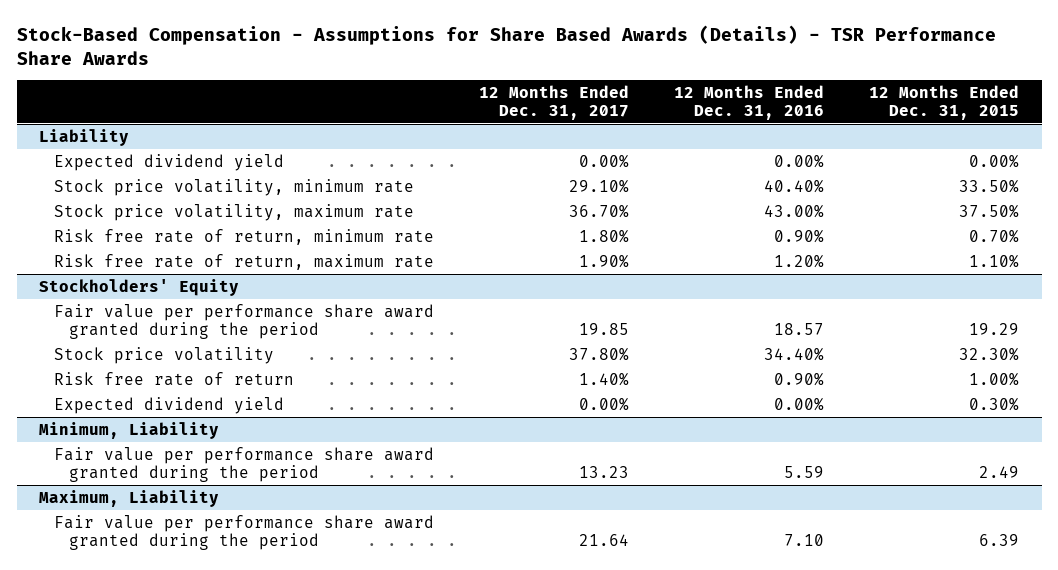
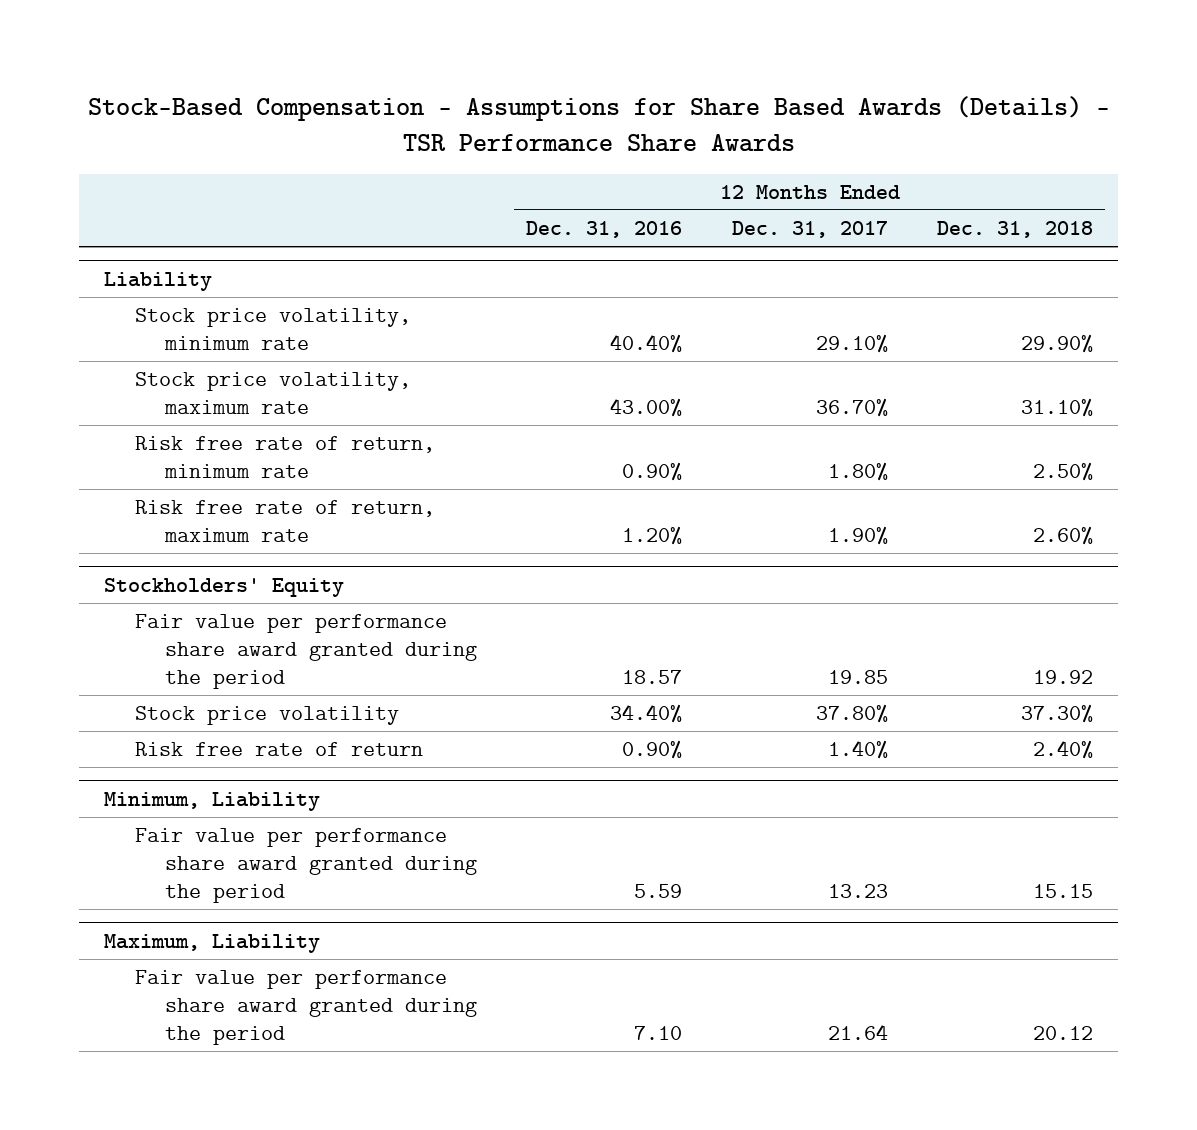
[869,84,1020,120] 12 Months Ended Dec. 31, 2015 -> none
none -> [936,221,1093,239] Dec. 31, 2018
[54,154,285,172] Expected dividend yield -> none
[54,397,285,415] Expected dividend yield -> none

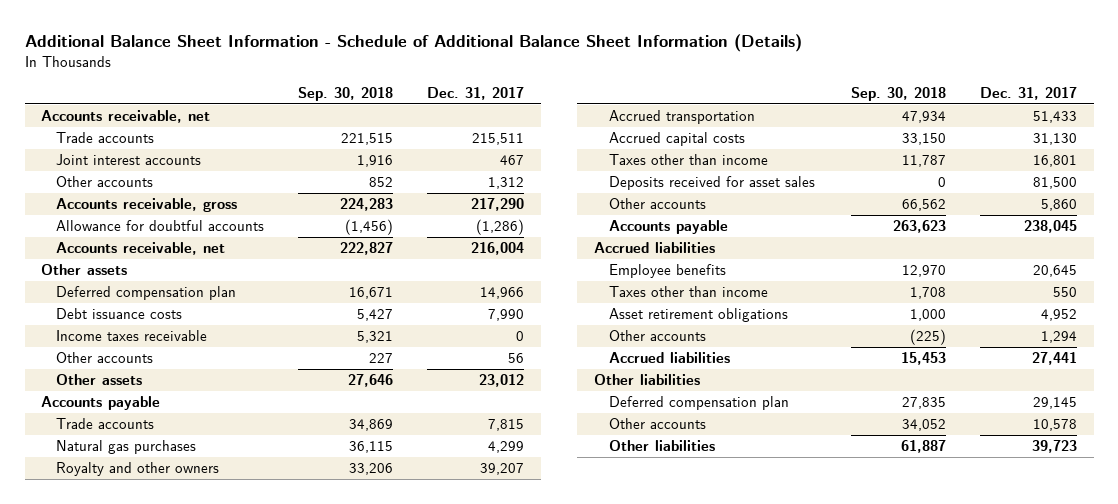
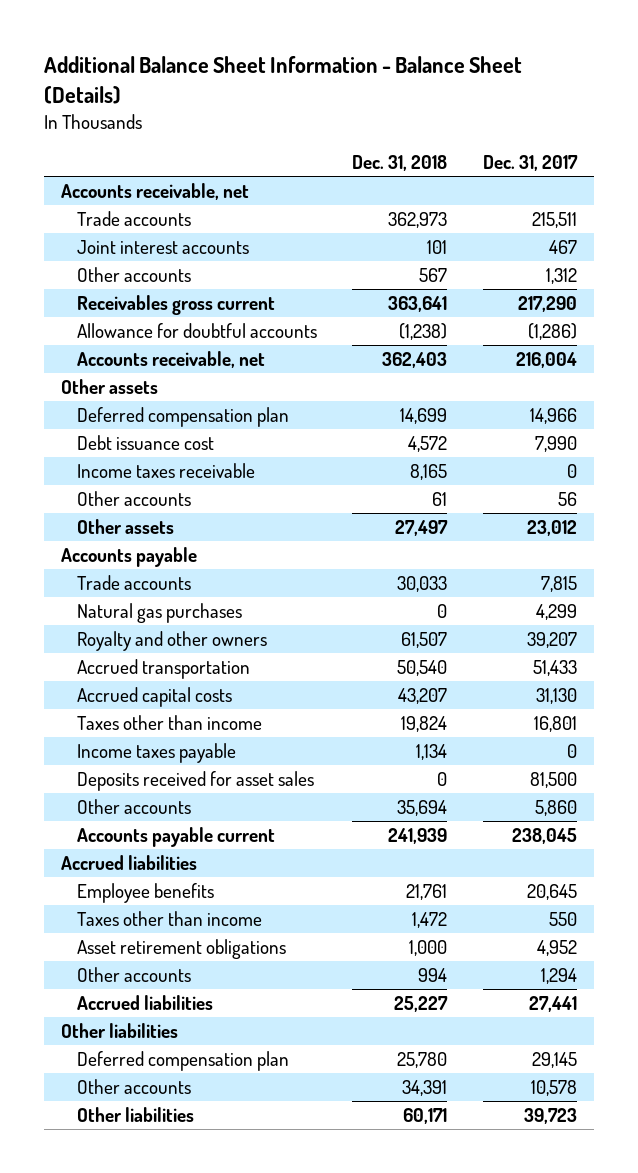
[24,34,802,53] Additional Balance Sheet Information - Schedule of Additional Balance Sheet Information (Details) -> [43,56,522,105] Additional Balance Sheet Information - Balance Sheet (Details)
[298,86,394,101] Sep. 30, 2018 -> none
none -> [352,155,448,172] Dec. 31, 2018
[56,198,238,213] Accounts receivable, gross -> [77,295,276,316] Receivables gross current
[56,308,183,320] Debt issuance costs -> [77,435,215,451] Debt issuance cost
none -> [77,743,237,764] Income taxes payable
[608,220,728,235] Accounts payable -> [77,827,276,848] Accounts payable current

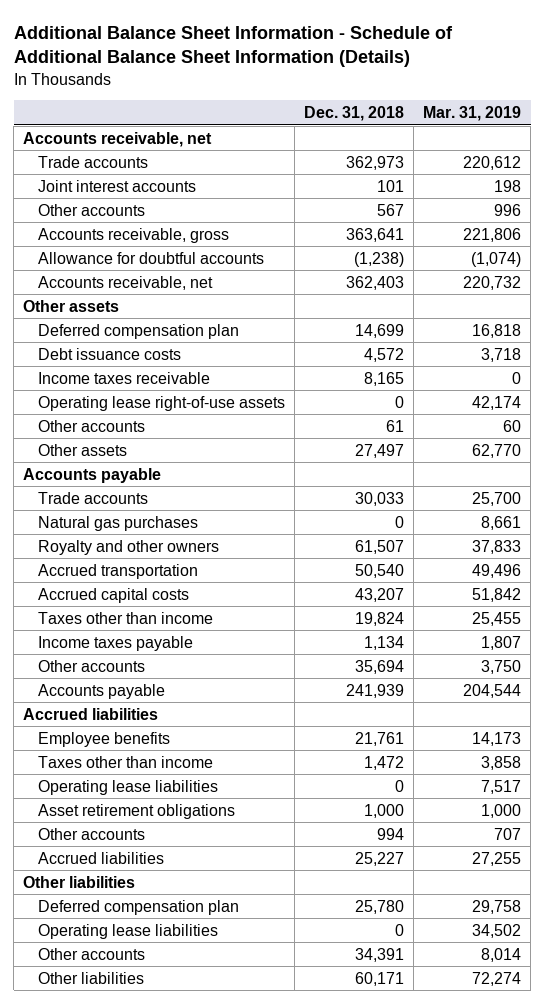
[43,56,522,105] Additional Balance Sheet Information - Balance Sheet (Details) -> [13,25,453,68] Additional Balance Sheet Information - Schedule of Additional Balance Sheet Information (Details)
[482,155,578,172] Dec. 31, 2017 -> none
none -> [423,106,522,122] Mar. 31, 2019
[77,295,276,316] Receivables gross current -> [38,227,230,243] Accounts receivable, gross
[77,435,215,451] Debt issuance cost -> [38,347,182,360] Debt issuance costs
none -> [38,395,286,411] Operating lease right-of-use assets
[77,771,315,792] Deposits received for asset sales -> none
[77,827,276,848] Accounts payable current -> [38,683,166,699] Accounts payable
none -> [38,779,219,795] Operating lease liabilities
none -> [38,923,219,939] Operating lease liabilities

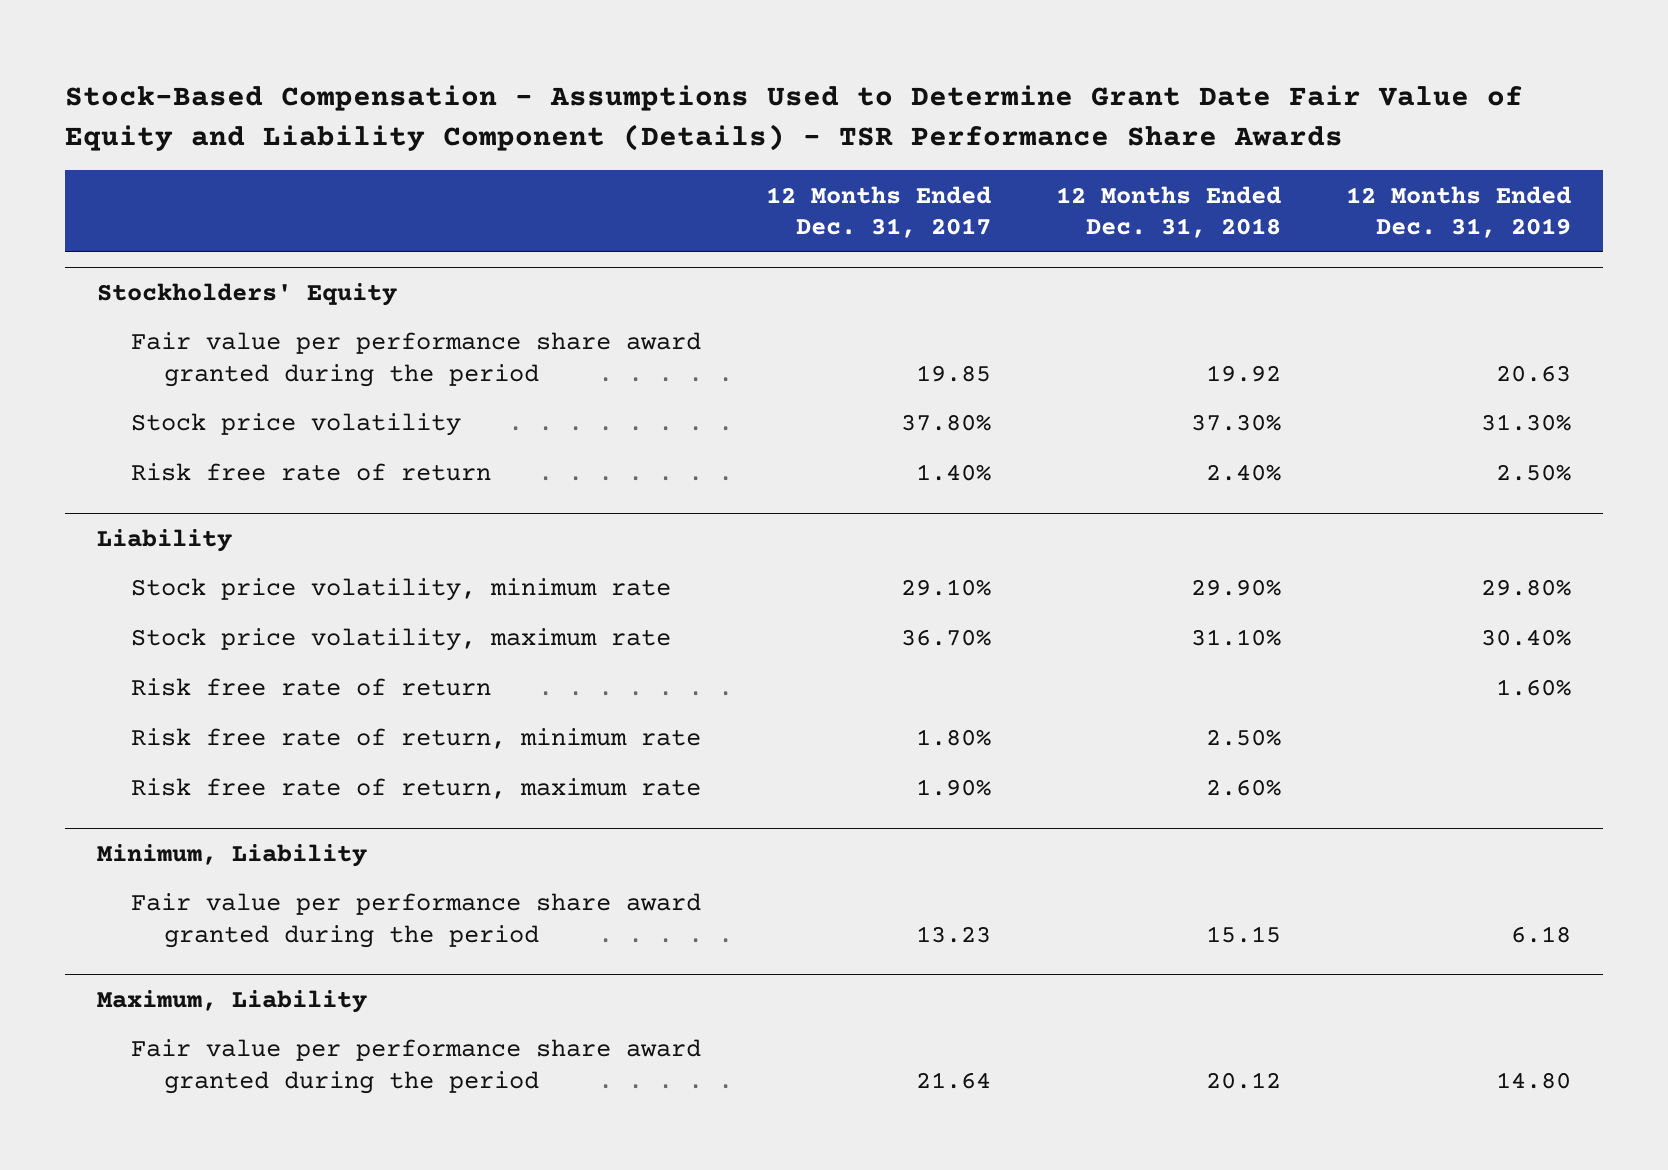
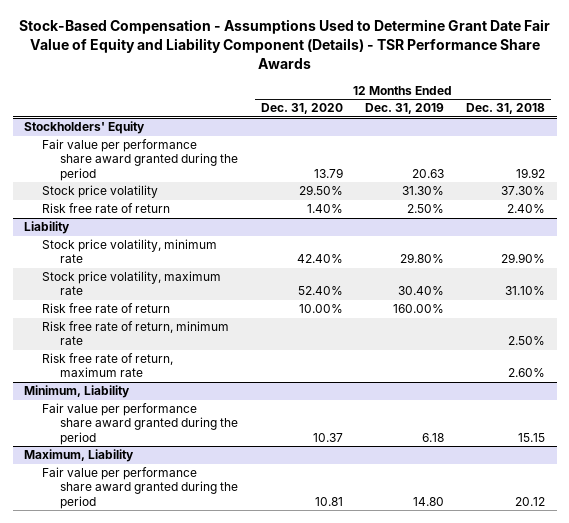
[765,185,991,239] 12 Months Ended Dec. 31, 2017 -> none
none -> [260,103,343,115] Dec. 31, 2020
[1495,679,1571,697] 1.60% -> [393,304,445,314] 160.00%

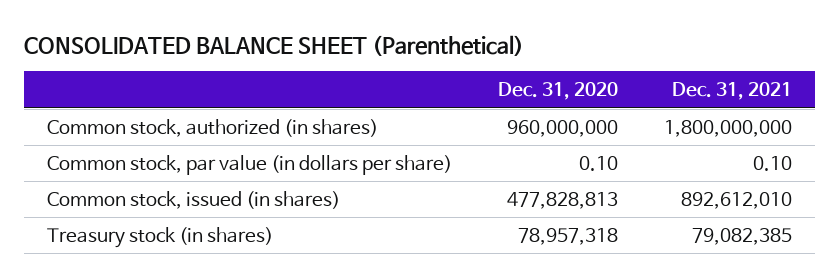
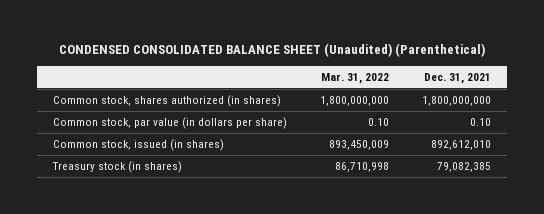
[24,34,525,56] CONSOLIDATED BALANCE SHEET (Parenthetical) -> [58,43,485,58] CONDENSED CONSOLIDATED BALANCE SHEET (Unaudited) (Parenthetical)
[497,82,618,101] Dec. 31, 2020 -> none
none -> [320,72,389,84] Mar. 31, 2022
[47,118,379,137] Common stock, authorized (in shares) -> [53,94,282,107] Common stock, shares authorized (in shares)

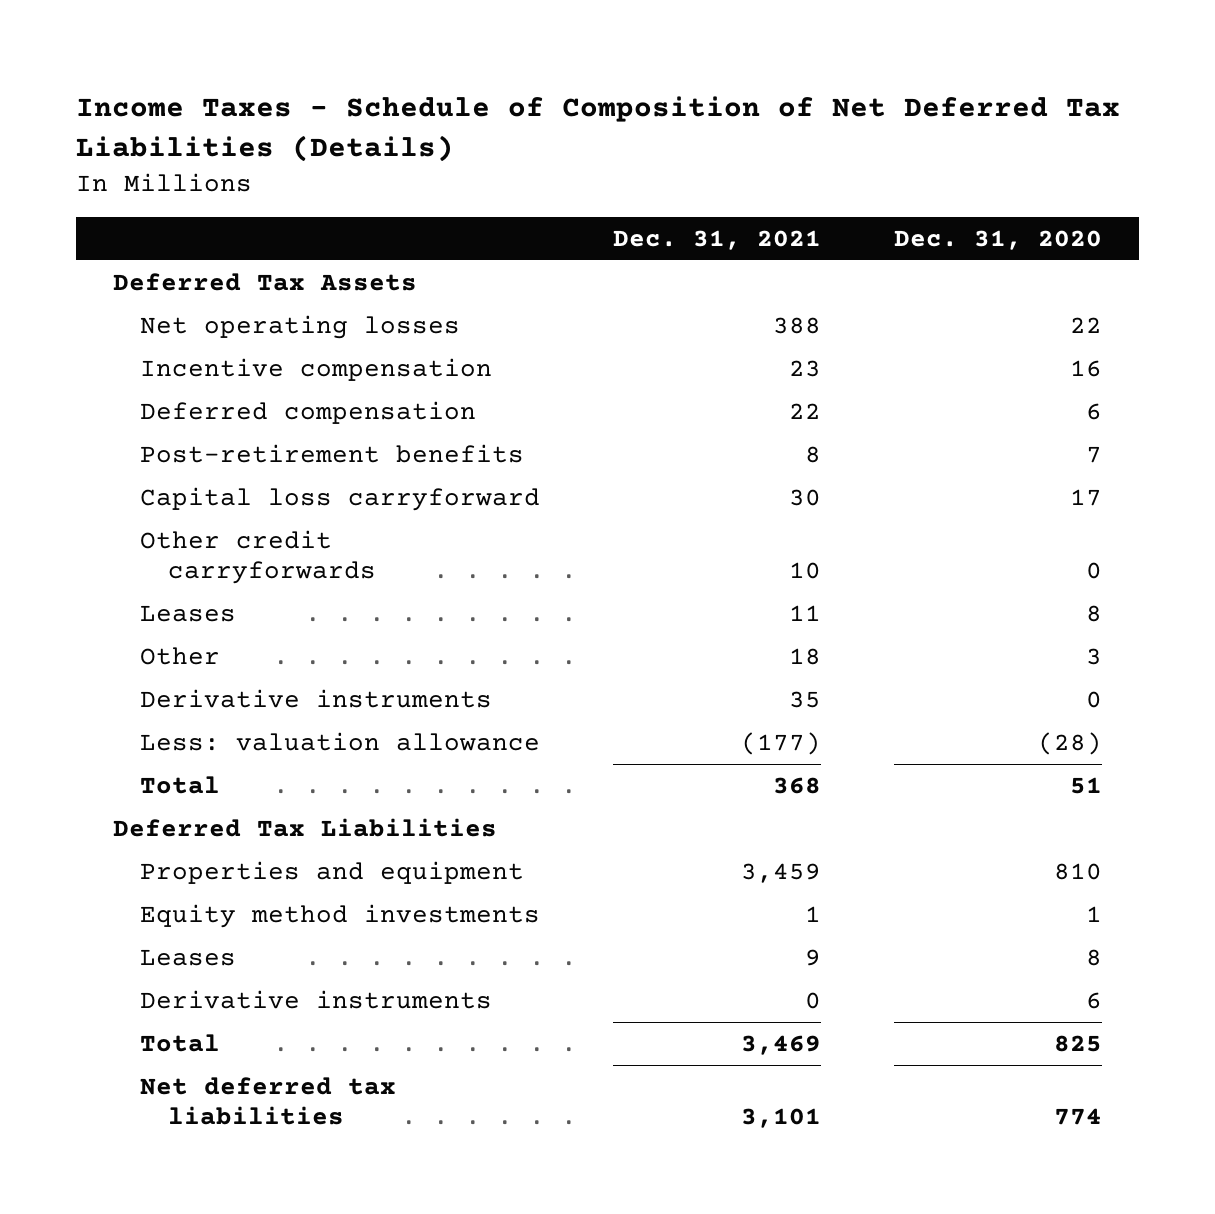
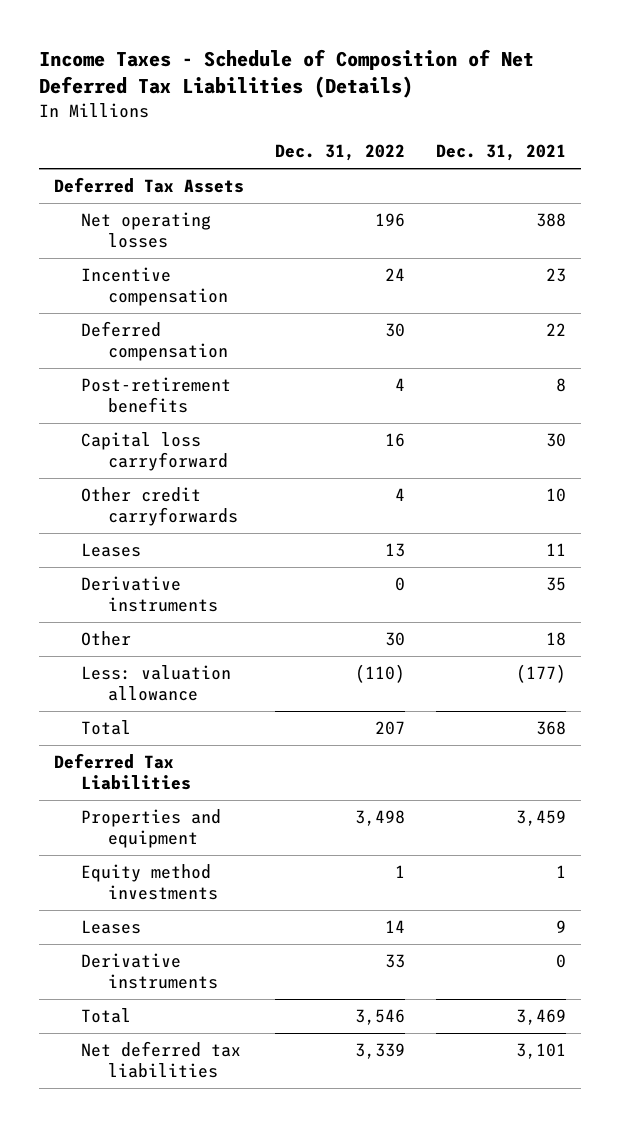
[894,229,1103,250] Dec. 31, 2020 -> none
none -> [275,144,406,162] Dec. 31, 2022
[140,646,221,665] Other -> [81,631,132,647] Other

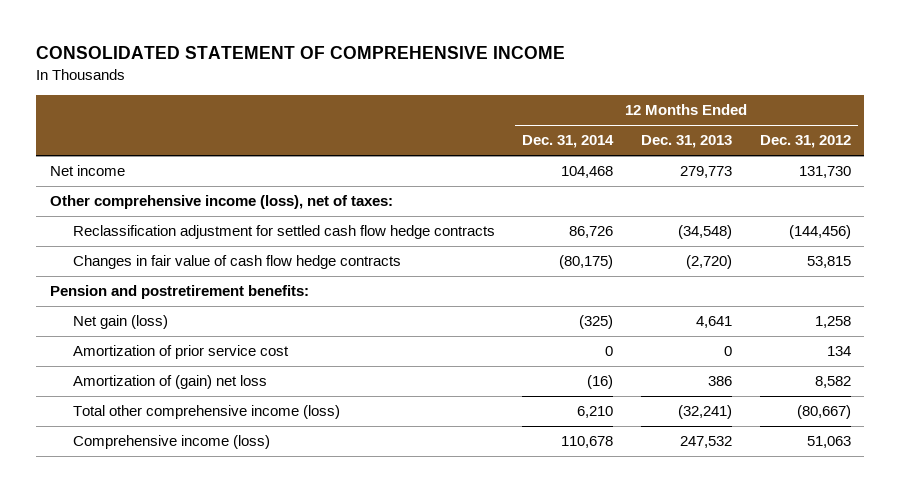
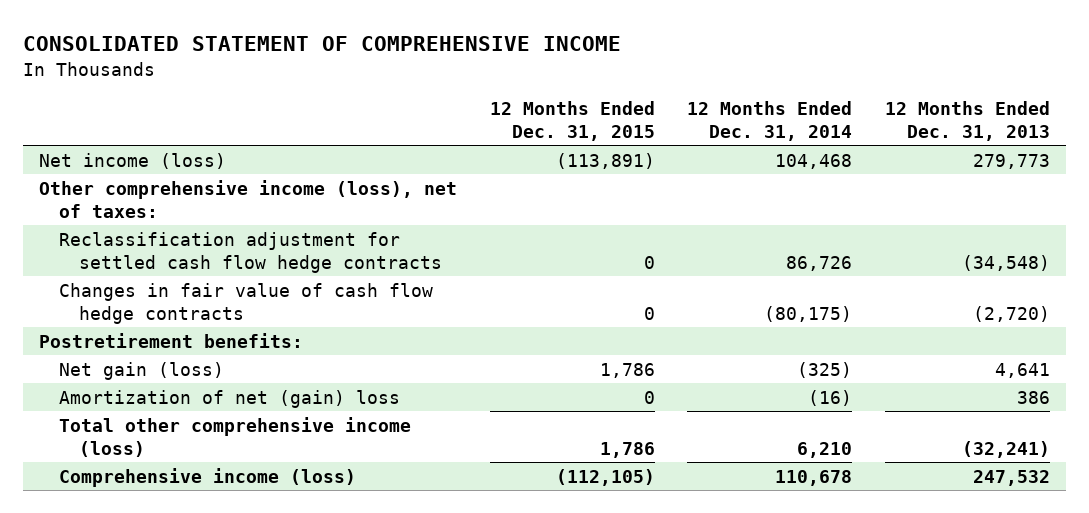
[759,135,851,149] Dec. 31, 2012 -> none
none -> [489,100,655,141] 12 Months Ended Dec. 31, 2015
[49,165,125,177] Net income -> [39,152,227,169] Net income (loss)
[49,285,309,300] Pension and postretirement benefits: -> [39,332,304,348] Postretirement benefits:
[72,345,289,360] Amortization of prior service cost -> none
[72,375,267,390] Amortization of (gain) net loss -> [59,389,401,408] Amortization of net (gain) loss

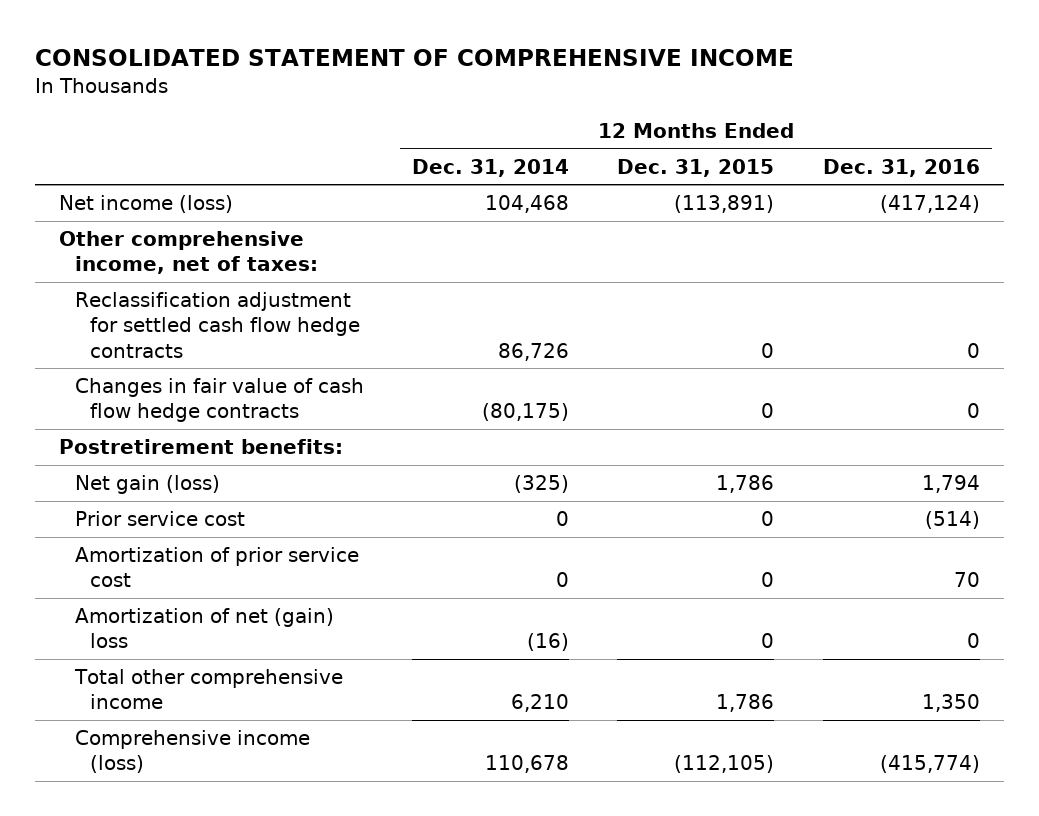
[884,100,1050,141] 12 Months Ended Dec. 31, 2013 -> none
none -> [822,158,980,177] Dec. 31, 2016
[39,179,458,218] Other comprehensive income (loss), net of taxes: -> [59,231,318,275] Other comprehensive income, net of taxes:
none -> [74,511,245,527] Prior service cost
none -> [74,547,359,588] Amortization of prior service cost
[59,416,412,457] Total other comprehensive income (loss) -> [73,669,343,710] Total other comprehensive income

